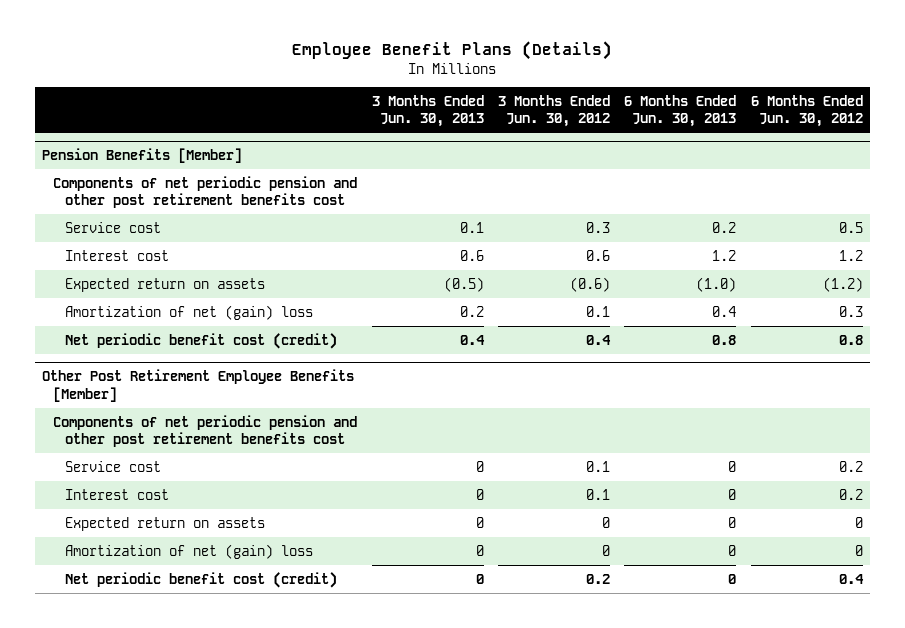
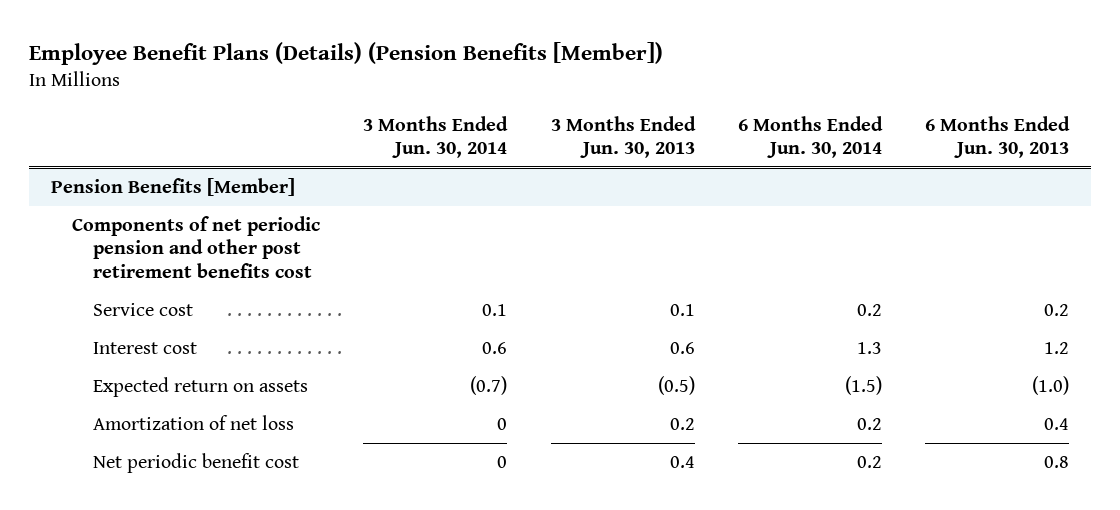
[292,41,613,61] Employee Benefit Plans (Details) -> [29,41,664,65] Employee Benefit Plans (Details) (Pension Benefits [Member])
[498,94,611,127] 3 Months Ended Jun. 30, 2012 -> none
[750,94,863,127] 6 Months Ended Jun. 30, 2012 -> none
none -> [363,115,509,159] 3 Months Ended Jun. 30, 2014
none -> [738,115,884,159] 6 Months Ended Jun. 30, 2014
[41,369,354,402] Other Post Retirement Employee Benefits [Member] -> none
[53,414,358,447] Components of net periodic pension and other post retirement benefits cost -> none
[64,460,161,472] Service cost -> none
[64,488,169,500] Interest cost -> none
[64,516,265,531] Expected return on assets -> none
[64,543,313,559] Amortization of net (gain) loss -> none
[64,571,337,588] Net periodic benefit cost (credit) -> none
[64,304,313,320] Amortization of net (gain) loss -> [93,414,295,430] Amortization of net loss
[64,332,337,349] Net periodic benefit cost (credit) -> [93,452,300,473] Net periodic benefit cost

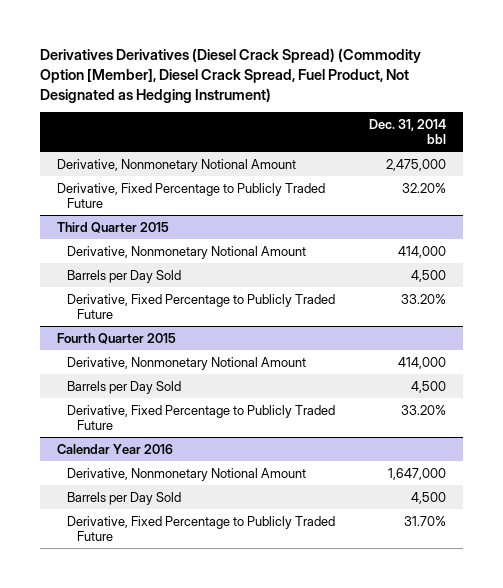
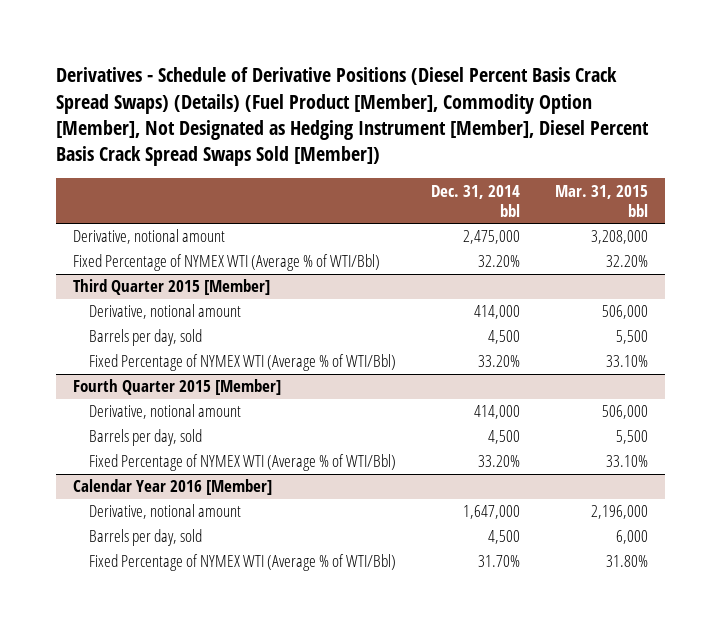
[40,47,422,103] Derivatives Derivatives (Diesel Crack Spread) (Commodity Option [Member], Diesel Crack Spread, Fuel Product, Not Designated as Hedging Instrument) -> [55,67,649,167] Derivatives - Schedule of Derivative Positions (Diesel Percent Basis Crack Spread Swaps) (Details) (Fuel Product [Member], Commodity Option [Member], Not Designated as Hedging Instrument [Member], Diesel Percent Basis Crack Spread Swaps Sold [Member])
none -> [554,184,648,218] Mar. 31, 2015 bbl
[57,158,297,172] Derivative, Nonmonetary Notional Amount -> [73,229,226,245] Derivative, notional amount
[57,182,326,208] Derivative, Fixed Percentage to Publicly Traded Future -> [73,254,381,272] Fixed Percentage of NYMEX WTI (Average % of WTI/Bbl)
[57,221,170,233] Third Quarter 2015 -> [73,279,271,296] Third Quarter 2015 [Member]
[67,245,307,259] Derivative, Nonmonetary Notional Amount -> [88,304,241,320] Derivative, notional amount
[67,269,182,283] Barrels per Day Sold -> [88,329,202,347] Barrels per day, sold
[67,293,336,319] Derivative, Fixed Percentage to Publicly Traded Future -> [88,354,396,372] Fixed Percentage of NYMEX WTI (Average % of WTI/Bbl)
[57,332,177,344] Fourth Quarter 2015 -> [73,379,282,396] Fourth Quarter 2015 [Member]
[67,356,307,370] Derivative, Nonmonetary Notional Amount -> [88,404,241,420] Derivative, notional amount
[67,380,182,394] Barrels per Day Sold -> [88,429,202,447] Barrels per day, sold
[67,404,336,430] Derivative, Fixed Percentage to Publicly Traded Future -> [88,454,396,472] Fixed Percentage of NYMEX WTI (Average % of WTI/Bbl)
[57,443,174,454] Calendar Year 2016 -> [73,479,273,496] Calendar Year 2016 [Member]
[67,467,307,481] Derivative, Nonmonetary Notional Amount -> [88,504,241,520] Derivative, notional amount
[67,491,182,505] Barrels per Day Sold -> [88,529,202,547] Barrels per day, sold
[67,515,336,541] Derivative, Fixed Percentage to Publicly Traded Future -> [88,554,396,572] Fixed Percentage of NYMEX WTI (Average % of WTI/Bbl)

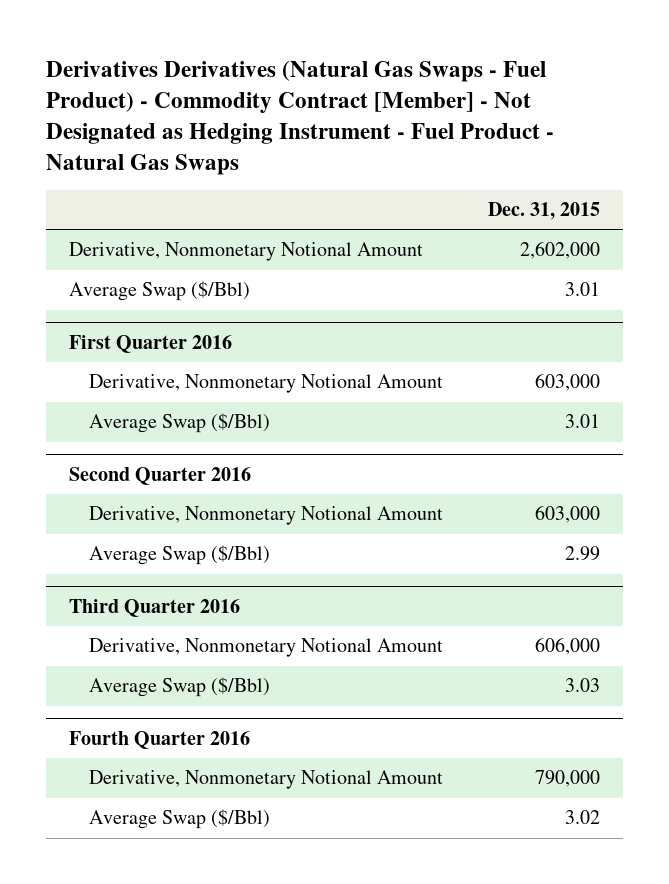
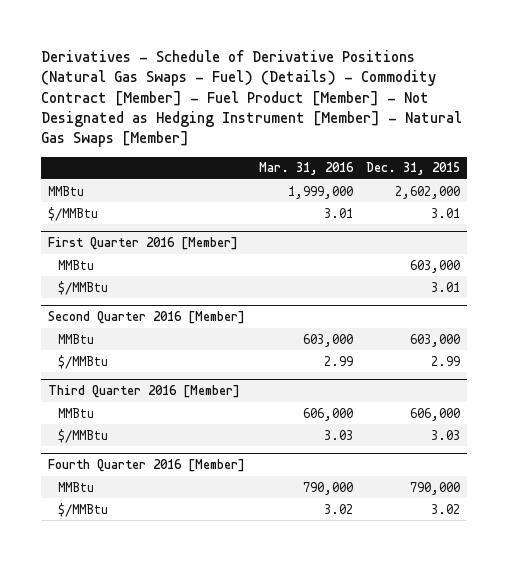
[46,61,555,175] Derivatives Derivatives (Natural Gas Swaps - Fuel Product) - Commodity Contract [Member] - Not Designated as Hedging Instrument - Fuel Product - Natural Gas Swaps -> [41,49,463,148] Derivatives - Schedule of Derivative Positions (Natural Gas Swaps - Fuel) (Details) - Commodity Contract [Member] - Fuel Product [Member] - Not Designated as Hedging Instrument [Member] - Natural Gas Swaps [Member]
none -> [258,162,354,176] Mar. 31, 2016
[68,242,423,262] Derivative, Nonmonetary Notional Amount -> [48,185,85,196] MMBtu
[68,281,250,302] Average Swap ($/Bbl) -> [48,206,99,221] $/MMBtu
[68,334,232,353] First Quarter 2016 -> [48,237,239,251] First Quarter 2016 [Member]
[89,374,444,394] Derivative, Nonmonetary Notional Amount -> [57,259,94,270] MMBtu
[89,413,271,434] Average Swap ($/Bbl) -> [57,280,108,295] $/MMBtu
[68,466,251,485] Second Quarter 2016 -> [48,311,246,325] Second Quarter 2016 [Member]
[89,506,444,526] Derivative, Nonmonetary Notional Amount -> [57,333,94,344] MMBtu
[89,545,271,566] Average Swap ($/Bbl) -> [57,354,108,369] $/MMBtu
[68,598,240,617] Third Quarter 2016 -> [48,385,241,399] Third Quarter 2016 [Member]
[89,638,444,658] Derivative, Nonmonetary Notional Amount -> [57,407,94,418] MMBtu
[89,677,271,698] Average Swap ($/Bbl) -> [57,428,108,443] $/MMBtu
[68,730,250,749] Fourth Quarter 2016 -> [48,459,246,473] Fourth Quarter 2016 [Member]
[89,770,444,790] Derivative, Nonmonetary Notional Amount -> [57,481,94,492] MMBtu
[89,809,271,830] Average Swap ($/Bbl) -> [57,502,108,517] $/MMBtu

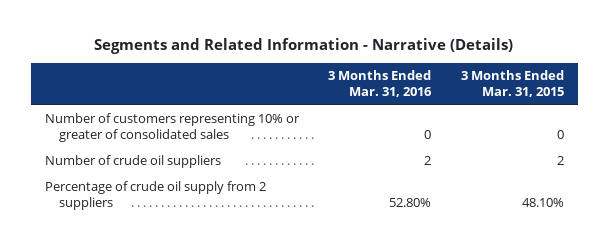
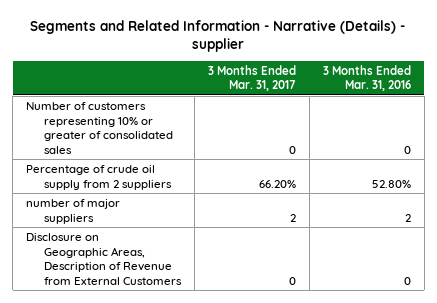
[94,38,514,55] Segments and Related Information - Narrative (Details) -> [30,19,406,52] Segments and Related Information - Narrative (Details) - supplier
[460,70,564,98] 3 Months Ended Mar. 31, 2015 -> none
none -> [208,64,297,92] 3 Months Ended Mar. 31, 2017
[45,155,222,169] Number of crude oil suppliers -> none
none -> [25,199,120,224] number of major suppliers
none -> [25,233,183,285] Disclosure on Geographic Areas, Description of Revenue from External Customers

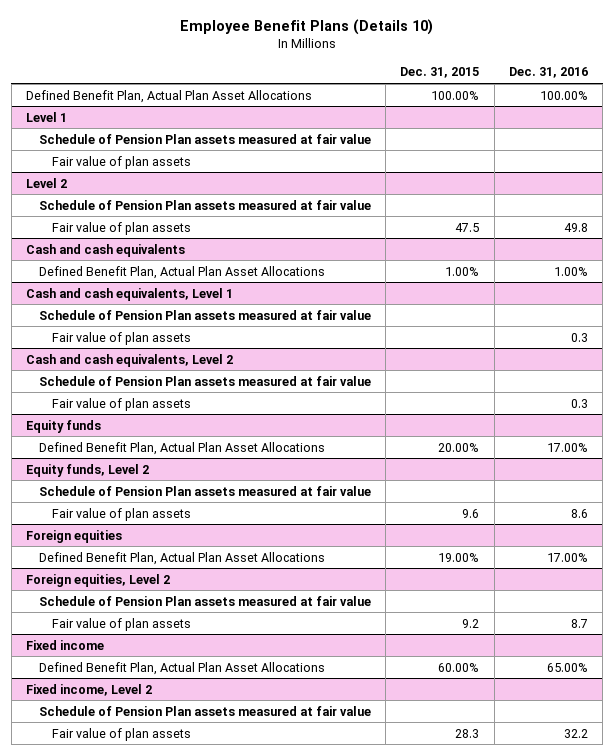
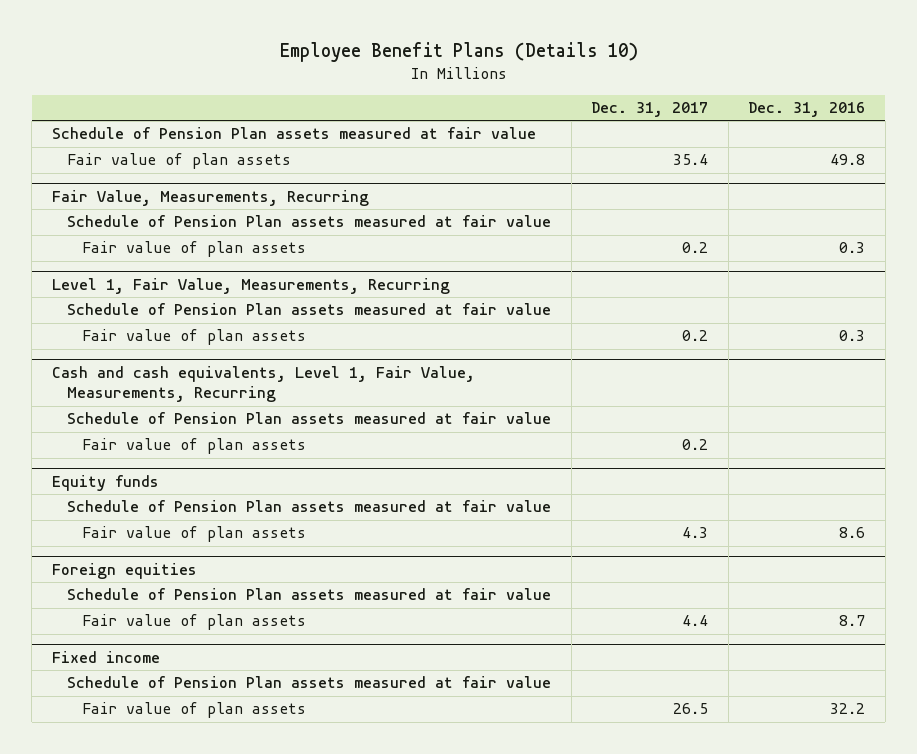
[400,67,480,79] Dec. 31, 2015 -> none
none -> [591,102,709,118] Dec. 31, 2017
[26,89,313,103] Defined Benefit Plan, Actual Plan Asset Allocations -> none
[26,111,68,122] Level 1 -> none
[51,155,191,169] Fair value of plan assets -> none
[26,177,68,188] Level 2 -> none
[39,199,372,210] Schedule of Pension Plan assets measured at fair value -> none
[26,243,186,257] Cash and cash equivalents -> none
[39,265,326,279] Defined Benefit Plan, Actual Plan Asset Allocations -> none
[26,287,234,301] Cash and cash equivalents, Level 1 -> none
none -> [51,189,369,206] Fair Value, Measurements, Recurring
[26,353,234,367] Cash and cash equivalents, Level 2 -> none
none -> [51,277,450,294] Level 1, Fair Value, Measurements, Recurring
none -> [51,365,475,403] Cash and cash equivalents, Level 1, Fair Value, Measurements, Recurring
none -> [66,412,551,425] Schedule of Pension Plan assets measured at fair value
none -> [82,438,307,455] Fair value of plan assets
[39,441,326,455] Defined Benefit Plan, Actual Plan Asset Allocations -> none
[26,463,150,477] Equity funds, Level 2 -> none
[39,551,326,565] Defined Benefit Plan, Actual Plan Asset Allocations -> none
[26,573,171,587] Foreign equities, Level 2 -> none
[39,661,326,675] Defined Benefit Plan, Actual Plan Asset Allocations -> none
[26,683,153,696] Fixed income, Level 2 -> none

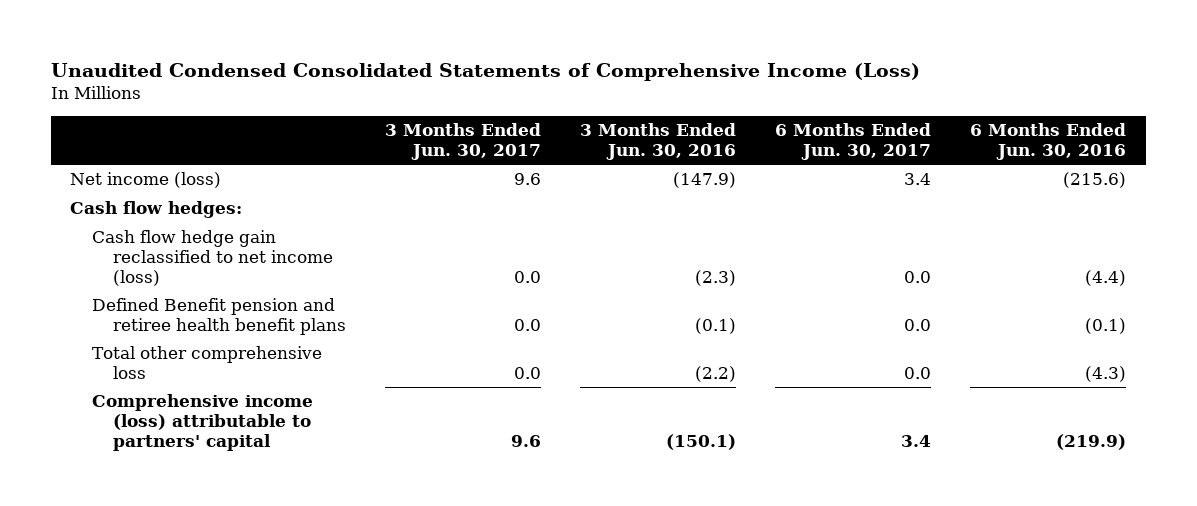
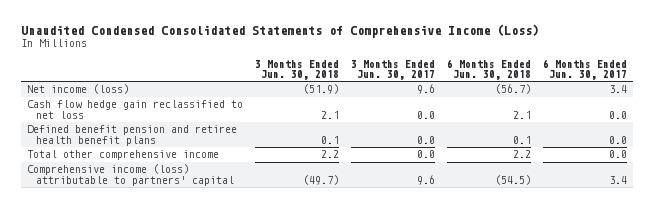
[579,123,736,160] 3 Months Ended Jun. 30, 2016 -> none
[970,123,1127,160] 6 Months Ended Jun. 30, 2016 -> none
none -> [255,59,340,81] 3 Months Ended Jun. 30, 2018
none -> [446,58,531,81] 6 Months Ended Jun. 30, 2018
[70,201,243,219] Cash flow hedges: -> none
[91,230,333,287] Cash flow hedge gain reclassified to net income (loss) -> [27,100,244,120] Cash flow hedge gain reclassified to net loss
[91,298,346,336] Defined Benefit pension and retiree health benefit plans -> [27,125,238,147] Defined benefit pension and retiree health benefit plans
[91,346,322,380] Total other comprehensive loss -> [27,150,220,161] Total other comprehensive income

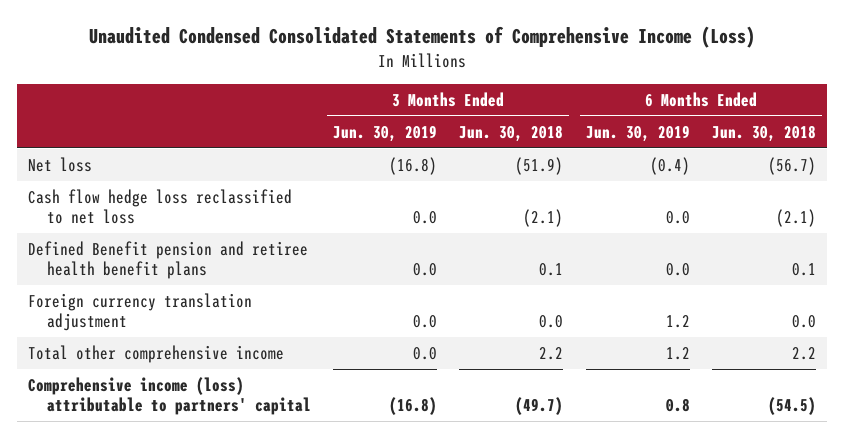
[350,59,435,81] 3 Months Ended Jun. 30, 2017 -> none
[542,58,627,81] 6 Months Ended Jun. 30, 2017 -> none
none -> [333,124,438,142] Jun. 30, 2019
none -> [585,124,690,142] Jun. 30, 2019
[27,84,130,95] Net income (loss) -> [27,156,92,172] Net loss
[27,100,244,120] Cash flow hedge gain reclassified to net loss -> [27,188,292,224] Cash flow hedge loss reclassified to net loss
[321,111,340,120] 2.1 -> [523,208,564,227] (2.1)
[512,111,531,120] 2.1 -> [776,208,817,227] (2.1)
[27,125,238,147] Defined benefit pension and retiree health benefit plans -> [27,240,308,279] Defined Benefit pension and retiree health benefit plans
none -> [27,292,252,331] Foreign currency translation adjustment

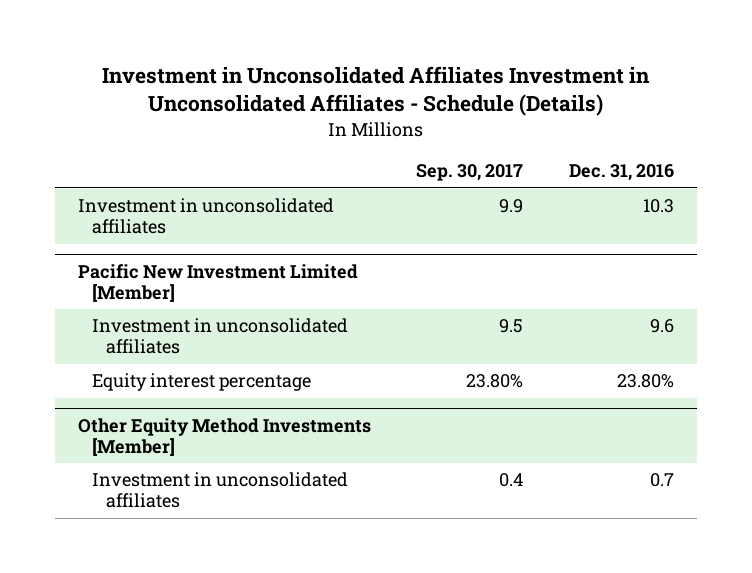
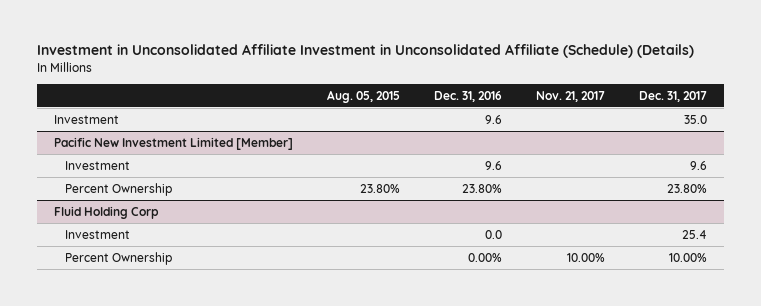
[101,66,650,117] Investment in Unconsolidated Affiliates Investment in Unconsolidated Affiliates - Schedule (Details) -> [36,44,694,59] Investment in Unconsolidated Affiliate Investment in Unconsolidated Affiliate (Schedule) (Details)
[416,164,524,182] Sep. 30, 2017 -> none
none -> [326,89,400,103] Aug. 05, 2015
none -> [535,90,605,102] Nov. 21, 2017
none -> [638,90,707,102] Dec. 31, 2017
[77,198,334,235] Investment in unconsolidated affiliates -> [53,114,119,124] Investment
[642,199,674,214] 10.3 -> [484,114,502,124] 9.6
[77,417,371,456] Other Equity Method Investments [Member] -> none
[91,318,348,355] Investment in unconsolidated affiliates -> [65,160,131,170] Investment
[91,373,311,392] Equity interest percentage -> [65,182,173,196] Percent Ownership
none -> [53,205,159,219] Fluid Holding Corp
[91,472,348,509] Investment in unconsolidated affiliates -> [65,229,131,239] Investment
[649,473,674,488] 0.7 -> [484,229,502,239] 0.0
none -> [65,251,173,265] Percent Ownership

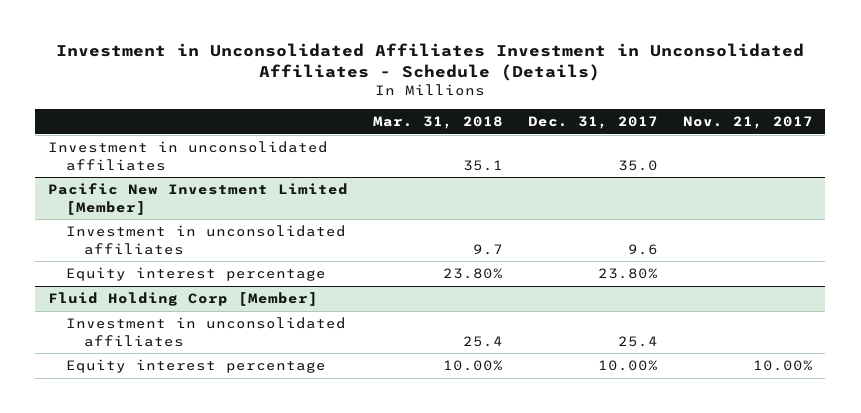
[36,44,694,59] Investment in Unconsolidated Affiliate Investment in Unconsolidated Affiliate (Schedule) (Details) -> [56,43,805,82] Investment in Unconsolidated Affiliates Investment in Unconsolidated Affiliates - Schedule (Details)
[326,89,400,103] Aug. 05, 2015 -> none
[433,90,502,102] Dec. 31, 2016 -> none
none -> [372,115,503,129] Mar. 31, 2018
[53,114,119,124] Investment -> [47,141,328,171] Investment in unconsolidated affiliates
[65,160,131,170] Investment -> [66,225,347,255] Investment in unconsolidated affiliates
[65,182,173,196] Percent Ownership -> [66,267,327,282] Equity interest percentage
[53,205,159,219] Fluid Holding Corp -> [47,292,318,307] Fluid Holding Corp [Member]
[65,229,131,239] Investment -> [66,317,347,347] Investment in unconsolidated affiliates
[65,251,173,265] Percent Ownership -> [66,359,327,374] Equity interest percentage

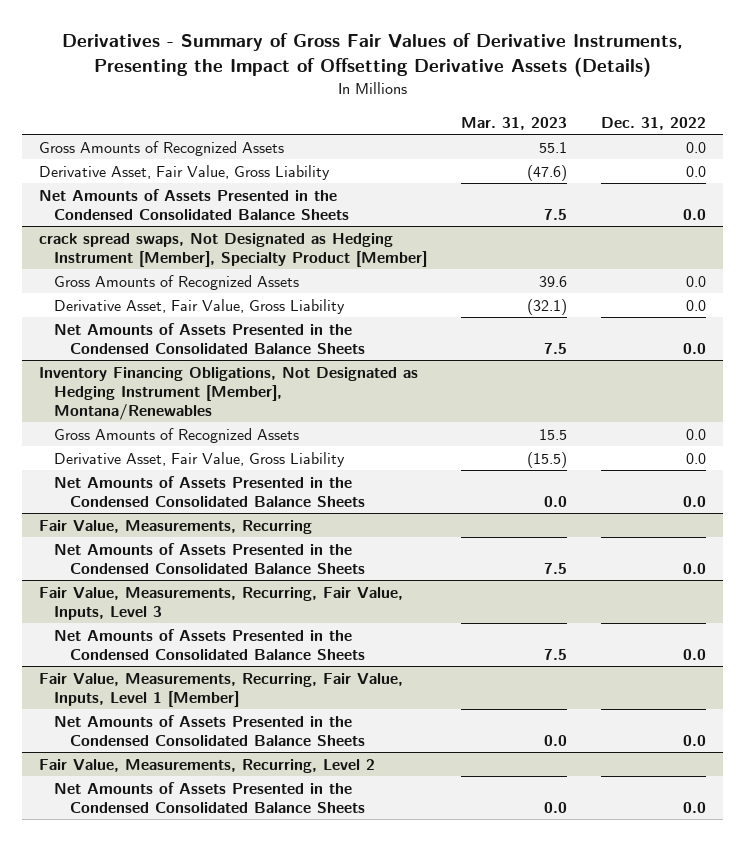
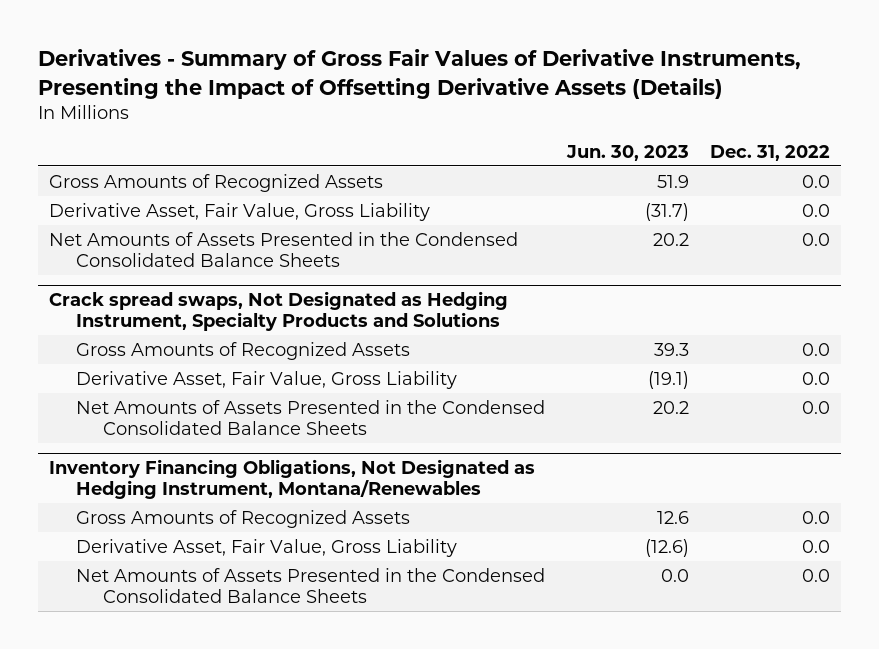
[461,117,568,131] Mar. 31, 2023 -> none
none -> [565,144,689,161] Jun. 30, 2023
[39,232,428,267] crack spread swaps, Not Designated as Hedging Instrument [Member], Specialty Product [Member] -> [49,291,509,332] Crack spread swaps, Not Designated as Hedging Instrument, Specialty Products and Solutions
[39,366,419,421] Inventory Financing Obligations, Not Designated as Hedging Instrument [Member], Montana/Renewables -> [49,459,536,500] Inventory Financing Obligations, Not Designated as Hedging Instrument, Montana/Renewables
[39,519,313,534] Fair Value, Measurements, Recurring -> none
[54,542,365,574] Net Amounts of Assets Presented in the Condensed Consolidated Balance Sheets -> none
[39,586,404,620] Fair Value, Measurements, Recurring, Fair Value, Inputs, Level 3 -> none
[54,628,365,660] Net Amounts of Assets Presented in the Condensed Consolidated Balance Sheets -> none
[39,672,404,707] Fair Value, Measurements, Recurring, Fair Value, Inputs, Level 1 [Member] -> none
[54,714,365,746] Net Amounts of Assets Presented in the Condensed Consolidated Balance Sheets -> none
[39,758,376,773] Fair Value, Measurements, Recurring, Level 2 -> none
[54,781,365,813] Net Amounts of Assets Presented in the Condensed Consolidated Balance Sheets -> none

